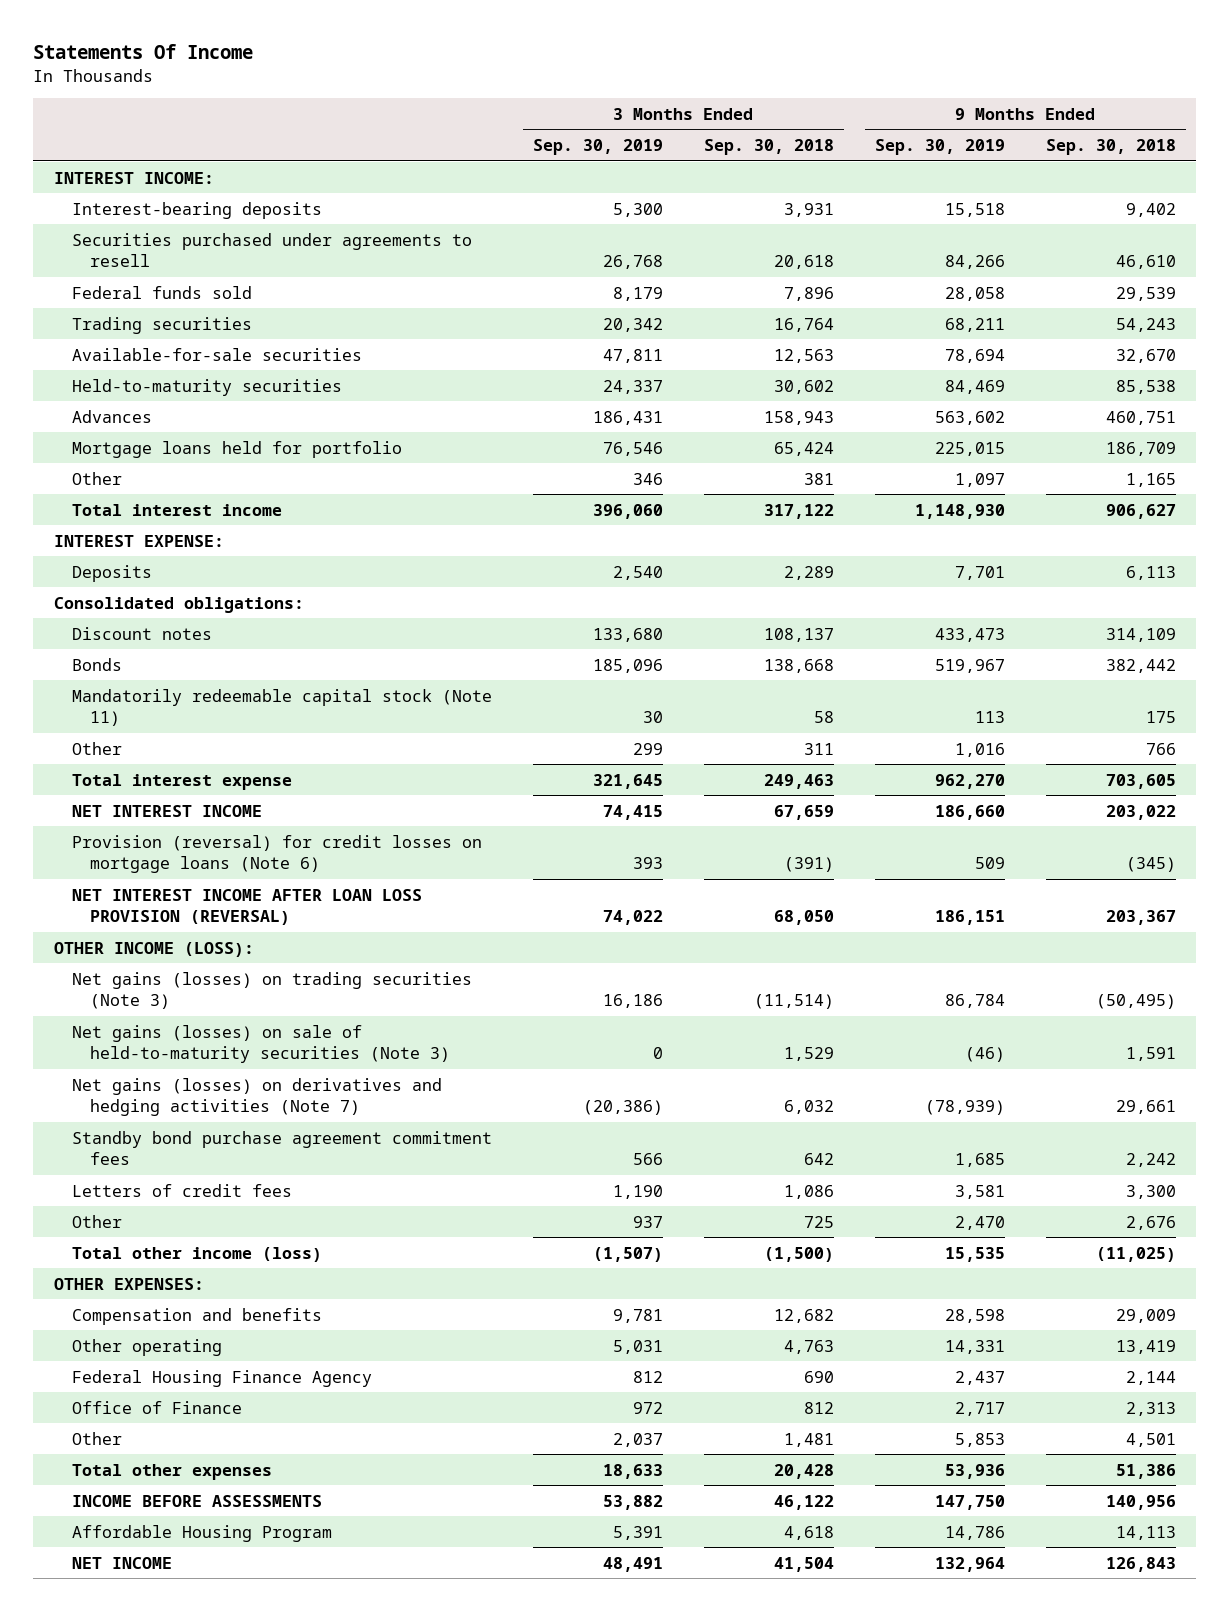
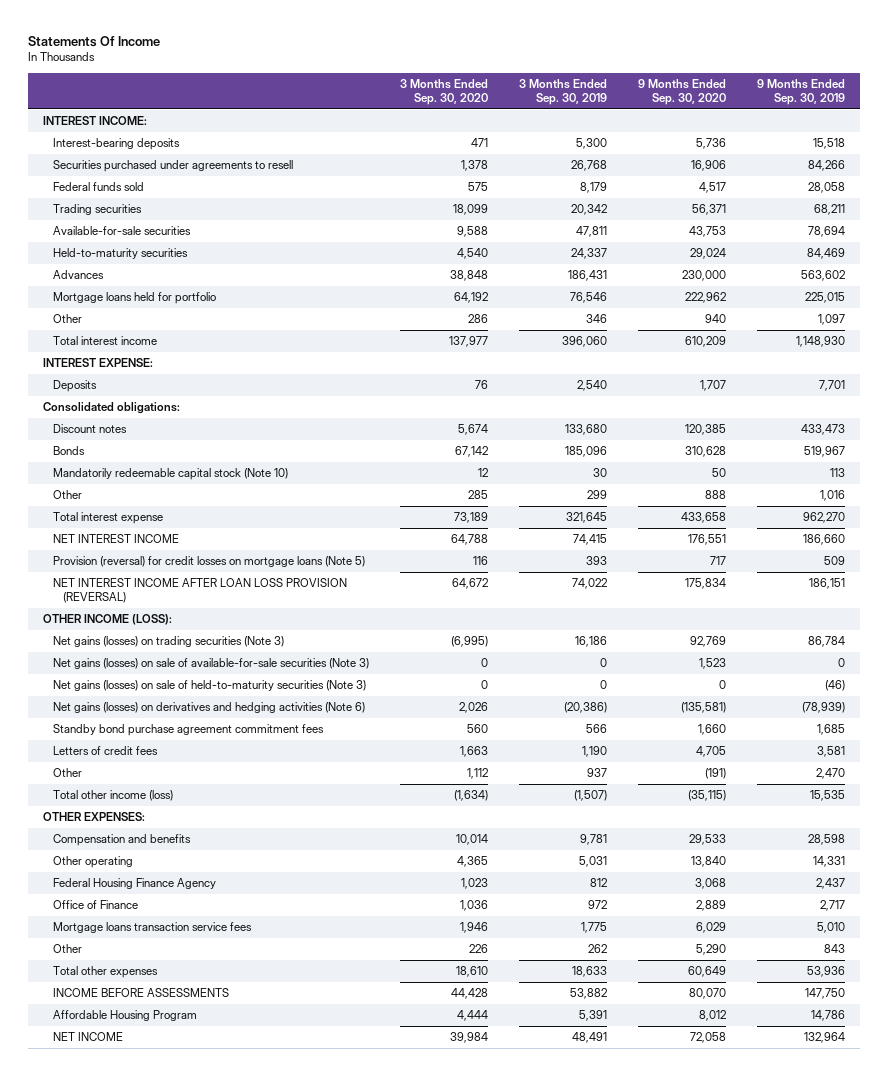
[703,139,834,156] Sep. 30, 2018 -> none
[1045,139,1176,156] Sep. 30, 2018 -> none
none -> [400,78,489,106] 3 Months Ended Sep. 30, 2020
none -> [637,78,726,106] 9 Months Ended Sep. 30, 2020
[71,688,492,727] Mandatorily redeemable capital stock (Note 11) -> [53,468,289,481] Mandatorily redeemable capital stock (Note 10)
[71,834,482,874] Provision (reversal) for credit losses on mortgage loans (Note 6) -> [53,556,366,568] Provision (reversal) for credit losses on mortgage loans (Note 5)
none -> [53,658,370,670] Net gains (losses) on sale of available-for-sale securities (Note 3)
[71,1077,442,1117] Net gains (losses) on derivatives and hedging activities (Note 7) -> [53,702,366,714] Net gains (losses) on derivatives and hedging activities (Note 6)
none -> [53,922,253,934] Mortgage loans transaction service fees
[612,1432,663,1447] 2,037 -> [588,944,608,954] 262
[954,1432,1005,1447] 5,853 -> [823,944,845,954] 843

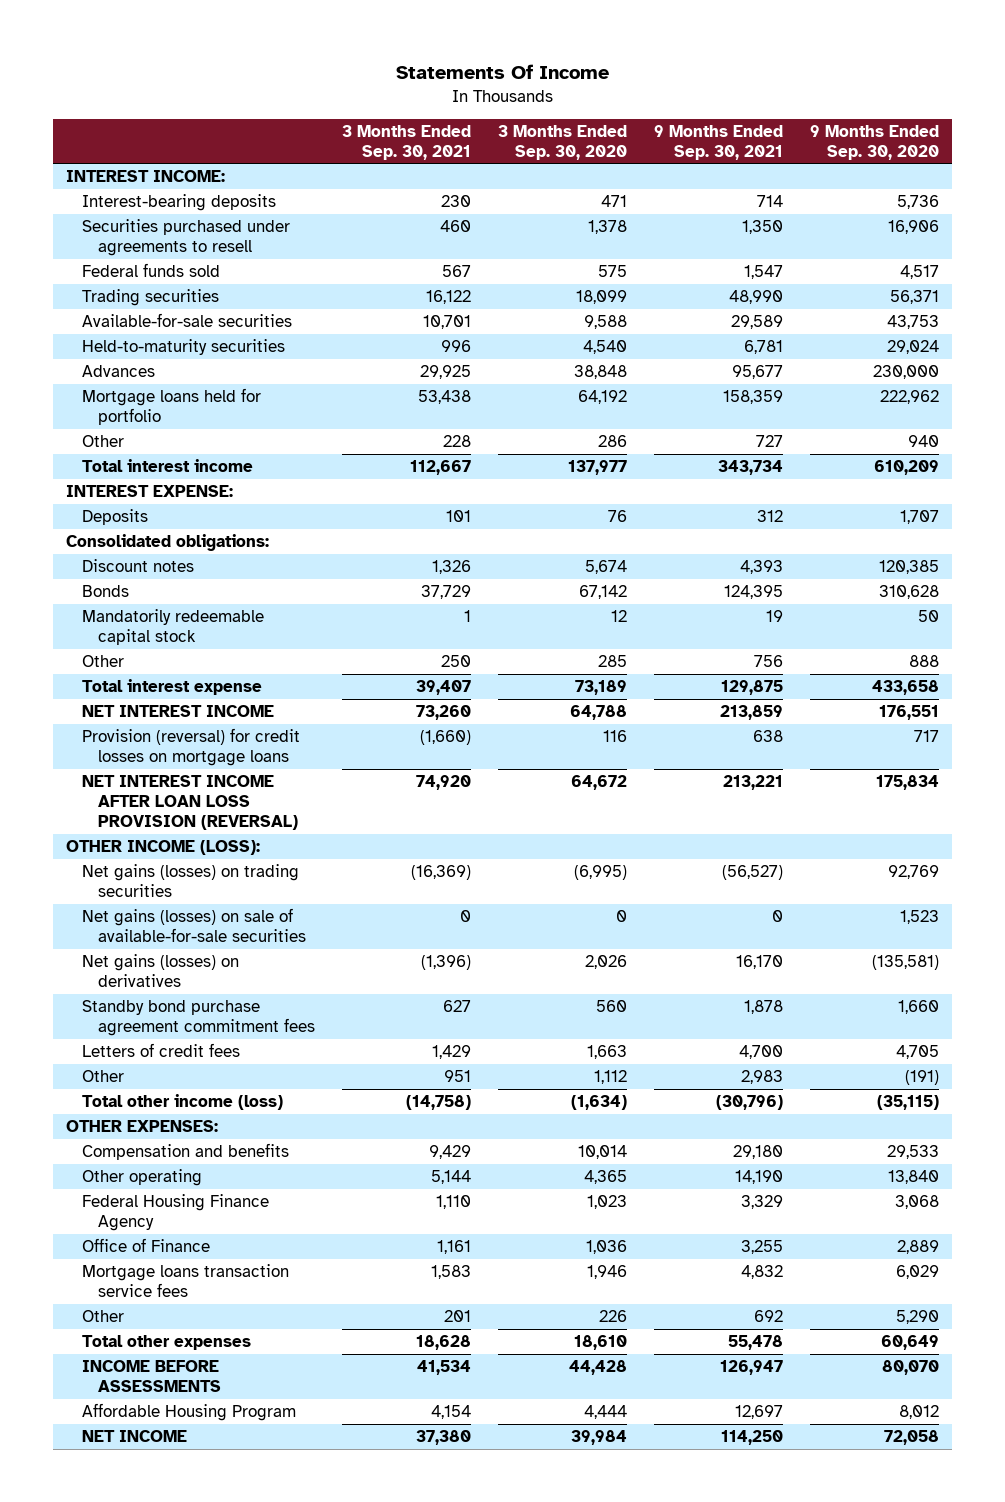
[519,78,608,106] 3 Months Ended Sep. 30, 2019 -> none
[756,78,845,106] 9 Months Ended Sep. 30, 2019 -> none
none -> [341,124,471,160] 3 Months Ended Sep. 30, 2021
none -> [653,124,783,160] 9 Months Ended Sep. 30, 2021
[53,468,289,481] Mandatorily redeemable capital stock (Note 10) -> [82,608,265,646] Mandatorily redeemable capital stock
[53,556,366,568] Provision (reversal) for credit losses on mortgage loans (Note 5) -> [82,727,301,767] Provision (reversal) for credit losses on mortgage loans
[53,680,367,692] Net gains (losses) on sale of held-to-maturity securities (Note 3) -> none
[53,636,285,648] Net gains (losses) on trading securities (Note 3) -> [82,863,300,898] Net gains (losses) on trading securities
[53,658,370,670] Net gains (losses) on sale of available-for-sale securities (Note 3) -> [82,907,306,943] Net gains (losses) on sale of available-for-sale securities
[53,702,366,714] Net gains (losses) on derivatives and hedging activities (Note 6) -> [82,953,240,988] Net gains (losses) on derivatives

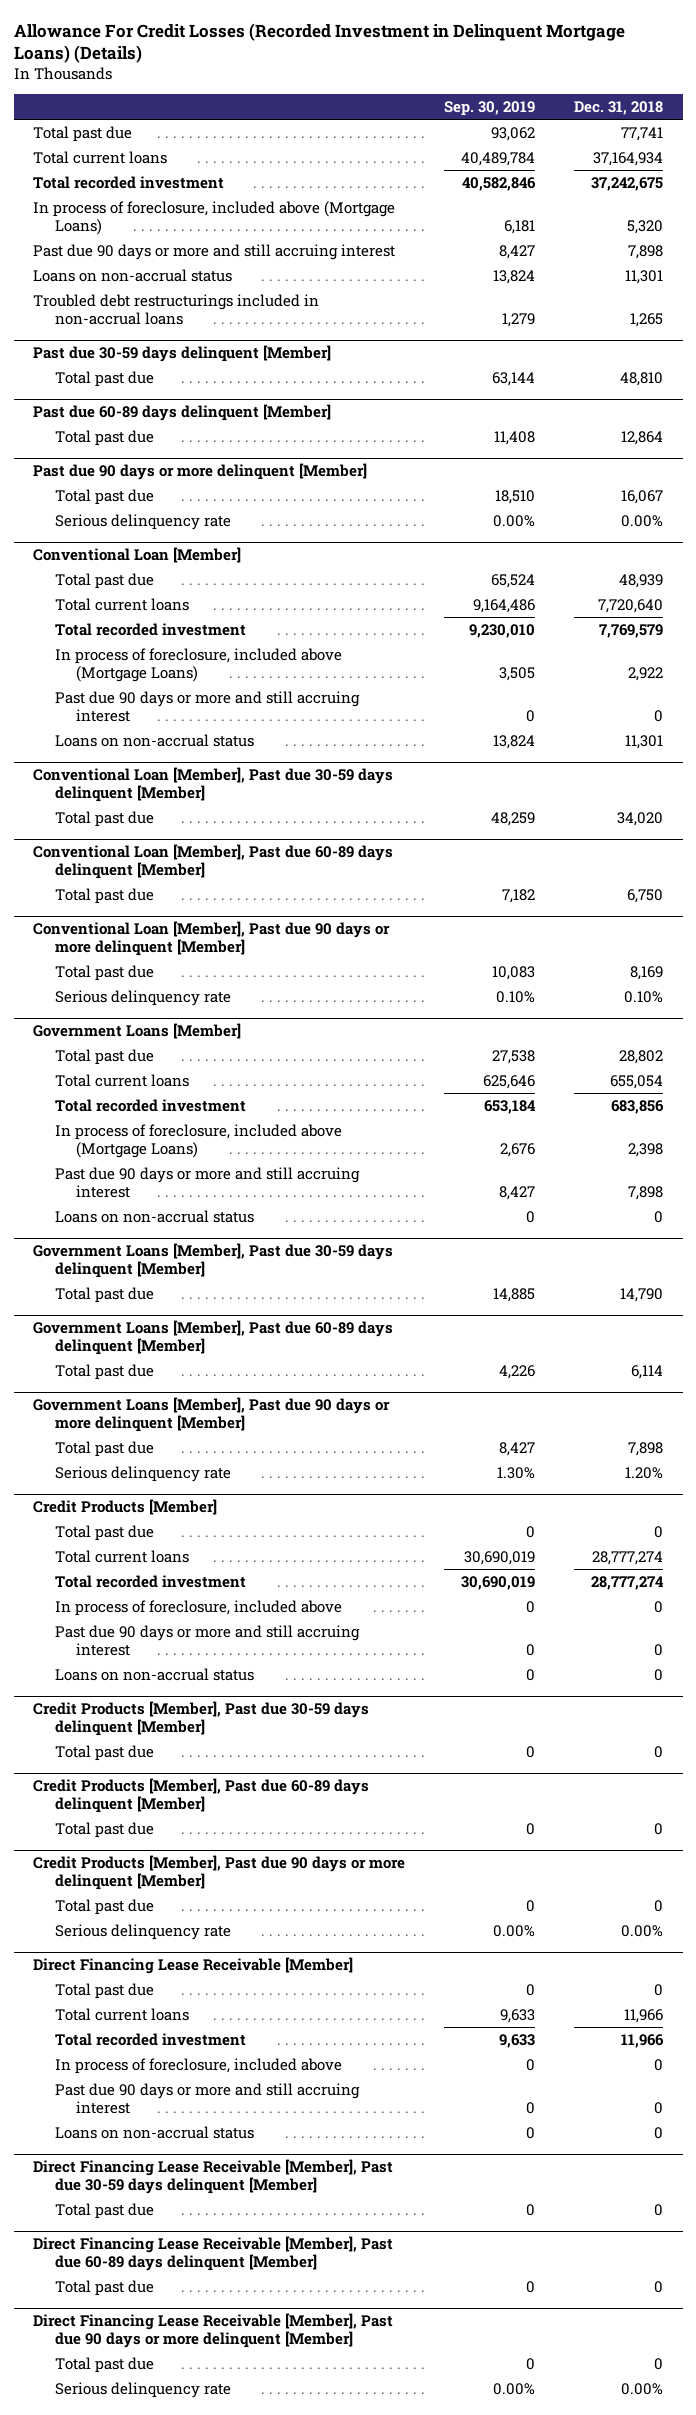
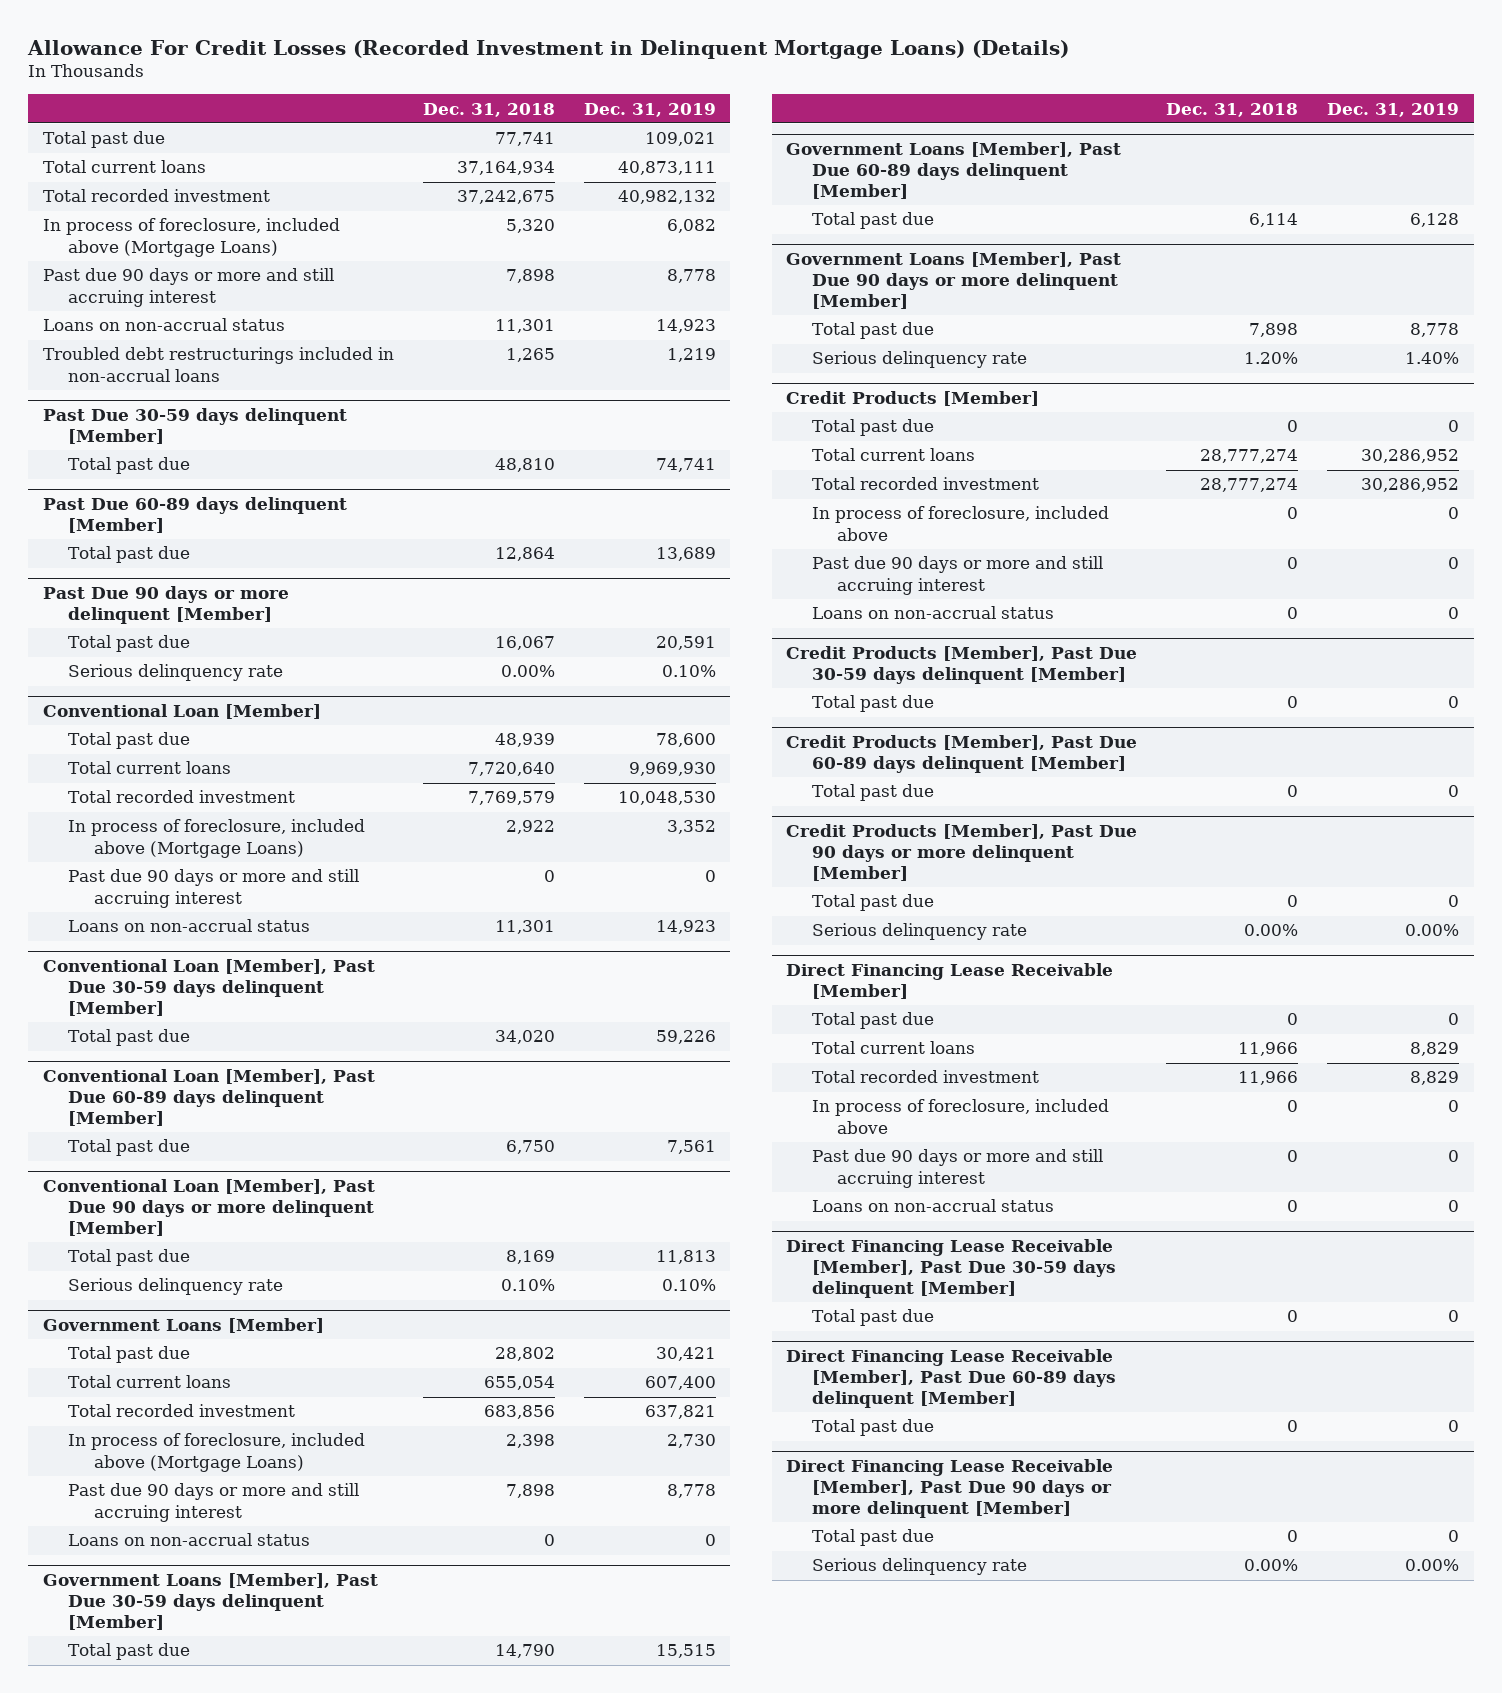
[444,100,536,116] Sep. 30, 2019 -> none
none -> [583,102,716,117] Dec. 31, 2019
[33,344,332,362] Past due 30-59 days delinquent [Member] -> [42,408,347,445] Past Due 30-59 days delinquent [Member]
[33,403,332,421] Past due 60-89 days delinquent [Member] -> [42,497,347,534] Past Due 60-89 days delinquent [Member]
[33,462,368,480] Past due 90 days or more delinquent [Member] -> [42,586,289,625] Past Due 90 days or more delinquent [Member]
[33,766,394,803] Conventional Loan [Member], Past due 30-59 days delinquent [Member] -> [42,959,375,1017] Conventional Loan [Member], Past Due 30-59 days delinquent [Member]
[33,843,394,880] Conventional Loan [Member], Past due 60-89 days delinquent [Member] -> [42,1069,375,1127] Conventional Loan [Member], Past Due 60-89 days delinquent [Member]
[33,920,391,957] Conventional Loan [Member], Past due 90 days or more delinquent [Member] -> [42,1179,375,1237] Conventional Loan [Member], Past Due 90 days or more delinquent [Member]
[33,1242,394,1279] Government Loans [Member], Past due 30-59 days delinquent [Member] -> [42,1573,378,1631] Government Loans [Member], Past Due 30-59 days delinquent [Member]
[33,1319,394,1356] Government Loans [Member], Past due 60-89 days delinquent [Member] -> [786,142,1122,200] Government Loans [Member], Past Due 60-89 days delinquent [Member]
[33,1396,391,1433] Government Loans [Member], Past due 90 days or more delinquent [Member] -> [786,252,1122,310] Government Loans [Member], Past Due 90 days or more delinquent [Member]
[33,1700,370,1737] Credit Products [Member], Past due 30-59 days delinquent [Member] -> [786,646,1138,685] Credit Products [Member], Past Due 30-59 days delinquent [Member]
[33,1777,370,1814] Credit Products [Member], Past due 60-89 days delinquent [Member] -> [786,735,1138,774] Credit Products [Member], Past Due 60-89 days delinquent [Member]
[33,1854,406,1891] Credit Products [Member], Past due 90 days or more delinquent [Member] -> [786,824,1138,882] Credit Products [Member], Past Due 90 days or more delinquent [Member]
[33,2158,394,2195] Direct Financing Lease Receivable [Member], Past due 30-59 days delinquent [Member] -> [786,1239,1116,1299] Direct Financing Lease Receivable [Member], Past Due 30-59 days delinquent [Member]
[33,2235,394,2272] Direct Financing Lease Receivable [Member], Past due 60-89 days delinquent [Member] -> [786,1349,1116,1409] Direct Financing Lease Receivable [Member], Past Due 60-89 days delinquent [Member]
[33,2312,394,2349] Direct Financing Lease Receivable [Member], Past due 90 days or more delinquent [Member] -> [786,1459,1114,1519] Direct Financing Lease Receivable [Member], Past Due 90 days or more delinquent [Member]

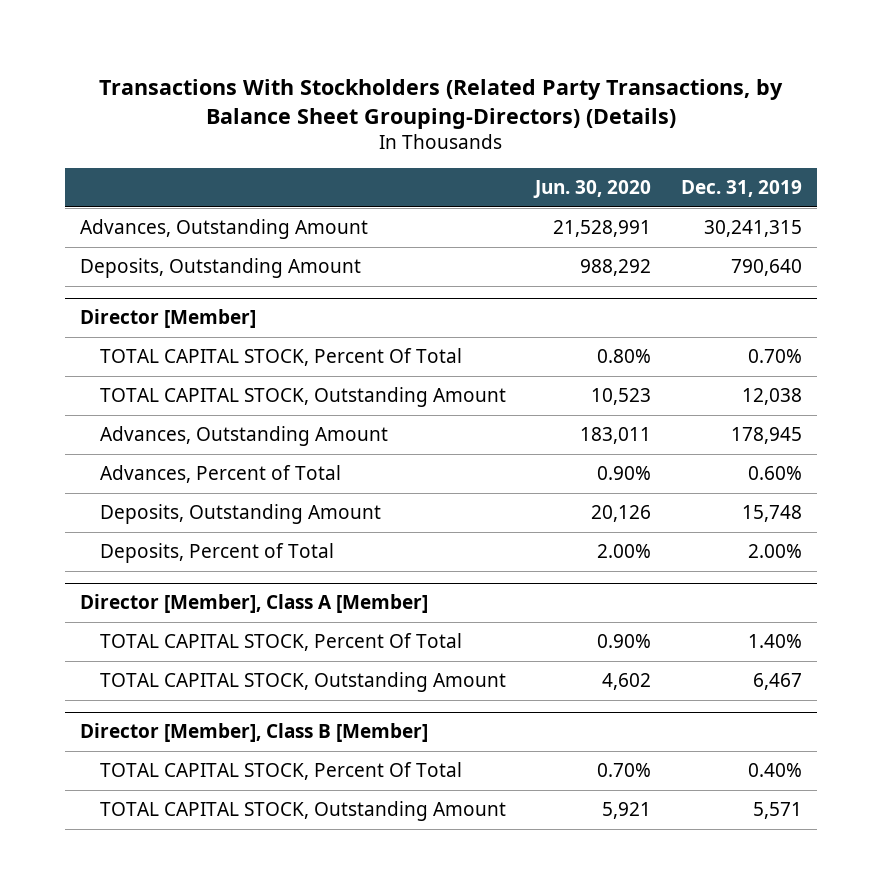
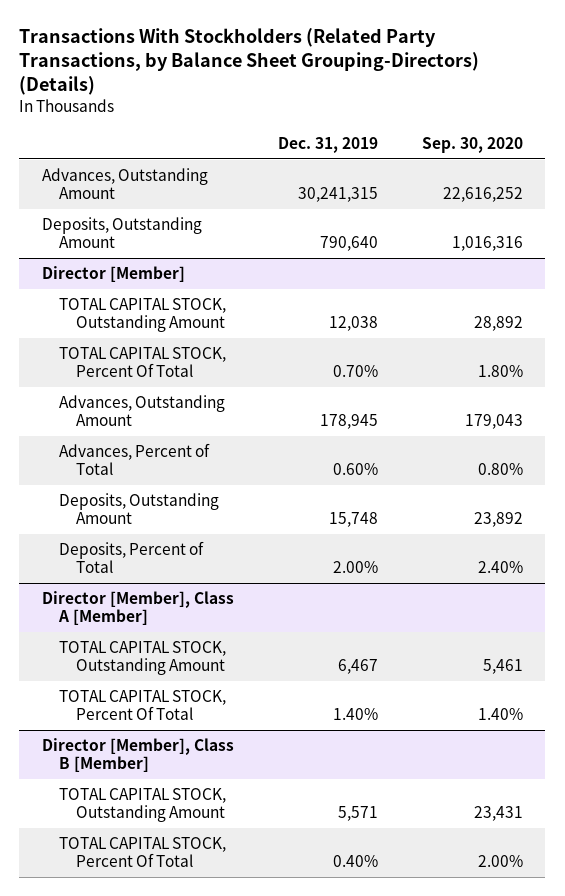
[533,180,652,199] Jun. 30, 2020 -> none
none -> [422,136,524,153] Sep. 30, 2020
[99,348,462,367] TOTAL CAPITAL STOCK, Percent Of Total -> [58,347,226,378] TOTAL CAPITAL STOCK, Percent Of Total
[99,633,462,652] TOTAL CAPITAL STOCK, Percent Of Total -> [58,690,226,721] TOTAL CAPITAL STOCK, Percent Of Total
[99,762,462,781] TOTAL CAPITAL STOCK, Percent Of Total -> [58,837,226,868] TOTAL CAPITAL STOCK, Percent Of Total

